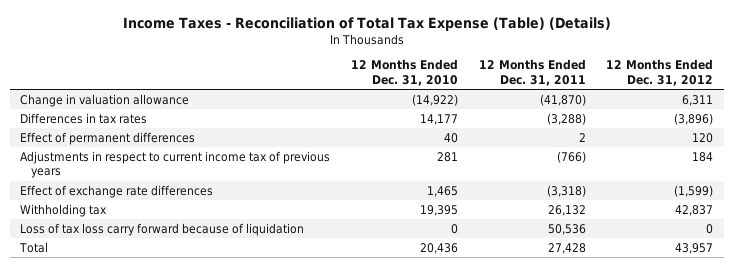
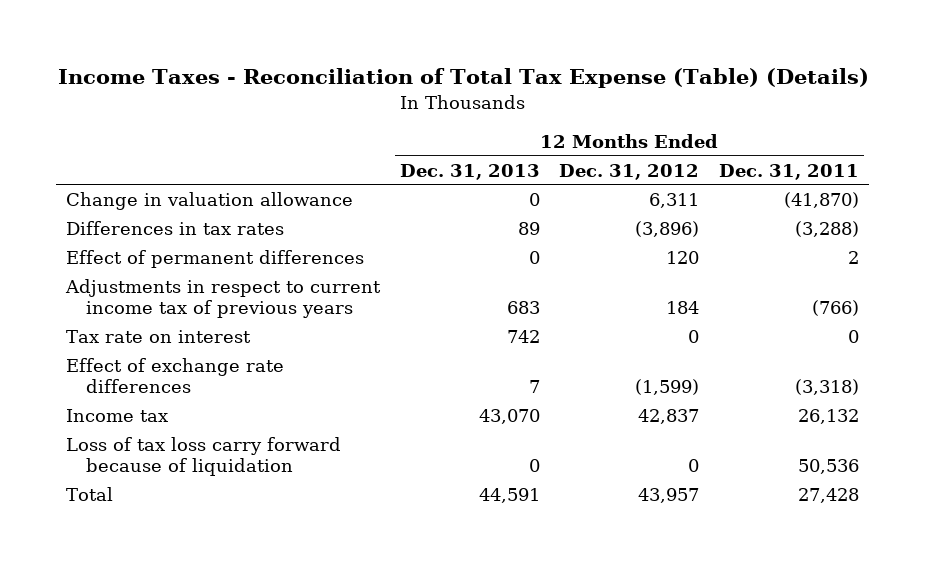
[350,59,458,87] 12 Months Ended Dec. 31, 2010 -> none
none -> [399,163,540,180] Dec. 31, 2013
none -> [66,330,252,344] Tax rate on interest
[20,203,108,217] Withholding tax -> [66,409,169,423] Income tax

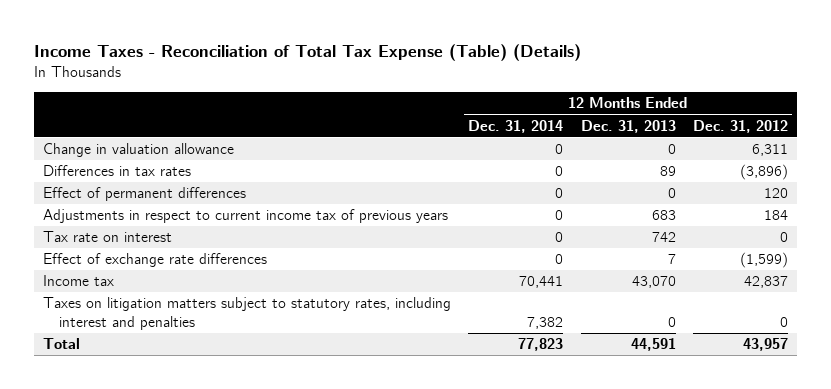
[718,163,859,180] Dec. 31, 2011 -> none
none -> [468,119,564,133] Dec. 31, 2014
[66,437,342,477] Loss of tax loss carry forward because of liquidation -> none
none -> [43,297,452,330] Taxes on litigation matters subject to statutory rates, including interest and penalties

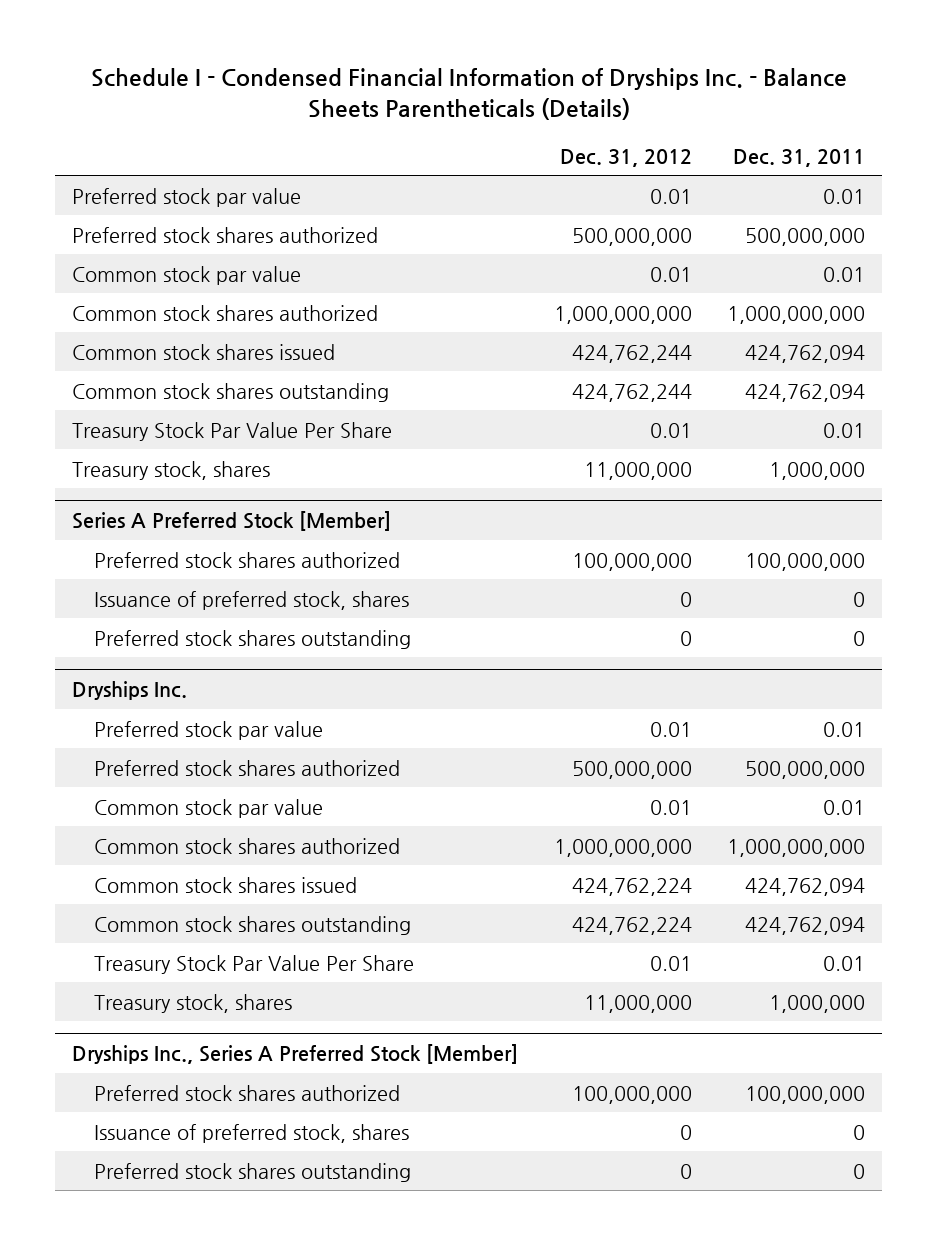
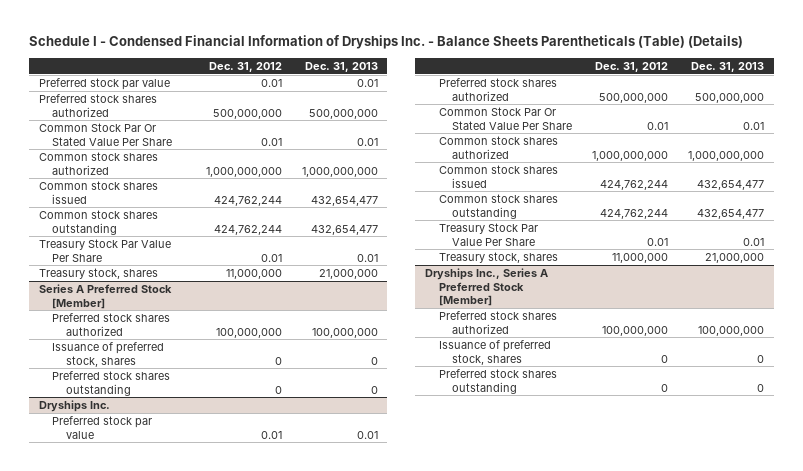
[90,68,847,121] Schedule I - Condensed Financial Information of Dryships Inc. - Balance Sheets Parentheticals (Details) -> [29,35,744,50] Schedule I - Condensed Financial Information of Dryships Inc. - Balance Sheets Parentheticals (Table) (Details)
[732,148,865,167] Dec. 31, 2011 -> none
none -> [304,61,378,72] Dec. 31, 2013
[72,265,302,285] Common stock par value -> [38,123,173,146] Common Stock Par Or Stated Value Per Share
[94,798,324,818] Common stock par value -> [438,107,573,130] Common Stock Par Or Stated Value Per Share
[571,877,692,896] 424,762,224 -> [599,179,668,190] 424,762,244
[571,916,692,935] 424,762,224 -> [599,208,668,219] 424,762,244

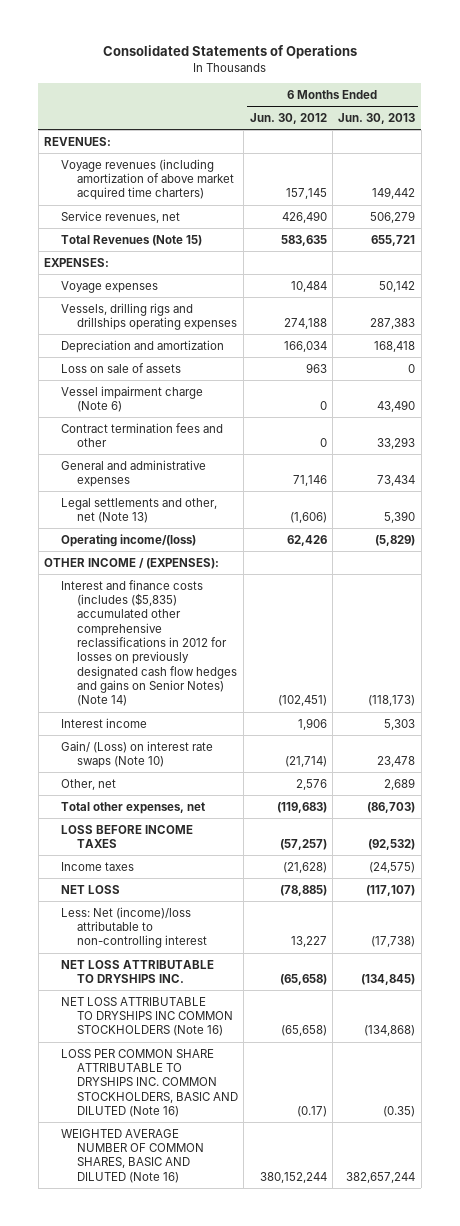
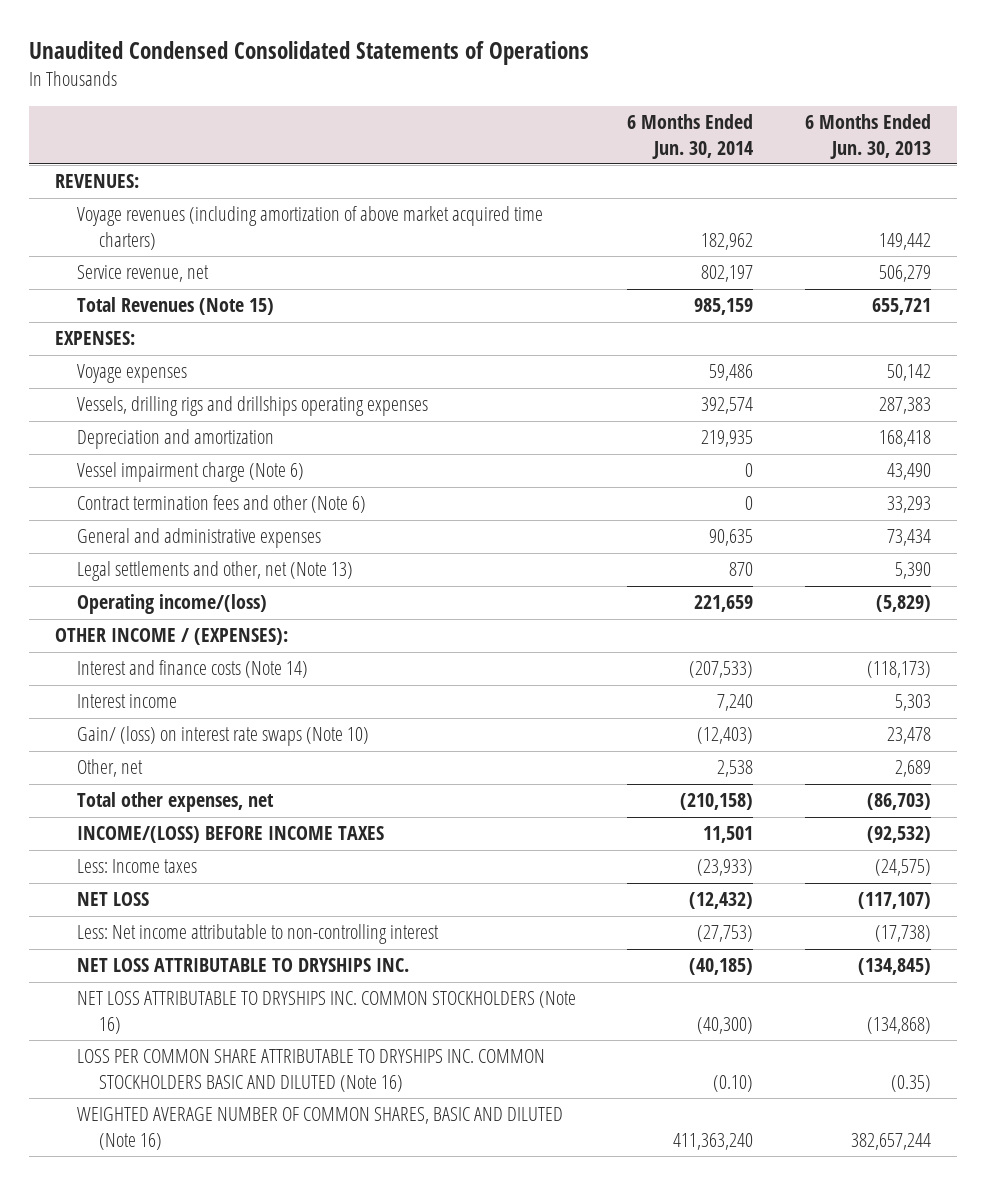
[102,45,357,60] Consolidated Statements of Operations -> [28,41,589,66] Unaudited Condensed Consolidated Statements of Operations
[249,112,327,124] Jun. 30, 2012 -> none
none -> [627,113,754,159] 6 Months Ended Jun. 30, 2014
[60,210,180,223] Service revenues, net -> [76,265,209,283] Service revenue, net
[60,362,181,373] Loss on sale of assets -> none
[60,422,223,448] Contract termination fees and other -> [76,495,366,514] Contract termination fees and other (Note 6)
[60,579,237,707] Interest and finance costs (includes ($5,835) accumulated other comprehensive reclassifications in 2012 for losses on previously designated cash flow hedges and gains on Senior Notes) (Note 14) -> [76,660,308,679] Interest and finance costs (Note 14)
[60,740,213,769] Gain/ (Loss) on interest rate swaps (Note 10) -> [76,726,369,747] Gain/ (loss) on interest rate swaps (Note 10)
[60,824,193,849] LOSS BEFORE INCOME TAXES -> [76,826,384,844] INCOME/(LOSS) BEFORE INCOME TAXES
[60,861,134,871] Income taxes -> [76,859,197,874] Less: Income taxes
[60,906,207,949] Less: Net (income)/loss attributable to non-controlling interest -> [76,924,439,945] Less: Net income attributable to non-controlling interest
[60,996,233,1037] NET LOSS ATTRIBUTABLE TO DRYSHIPS INC COMMON STOCKHOLDERS (Note 16) -> [76,991,576,1034] NET LOSS ATTRIBUTABLE TO DRYSHIPS INC. COMMON STOCKHOLDERS (Note 16)
[60,1048,238,1118] LOSS PER COMMON SHARE ATTRIBUTABLE TO DRYSHIPS INC. COMMON STOCKHOLDERS, BASIC AND DILUTED (Note 16) -> [76,1049,545,1092] LOSS PER COMMON SHARE ATTRIBUTABLE TO DRYSHIPS INC. COMMON STOCKHOLDERS BASIC AND DILUTED (Note 16)

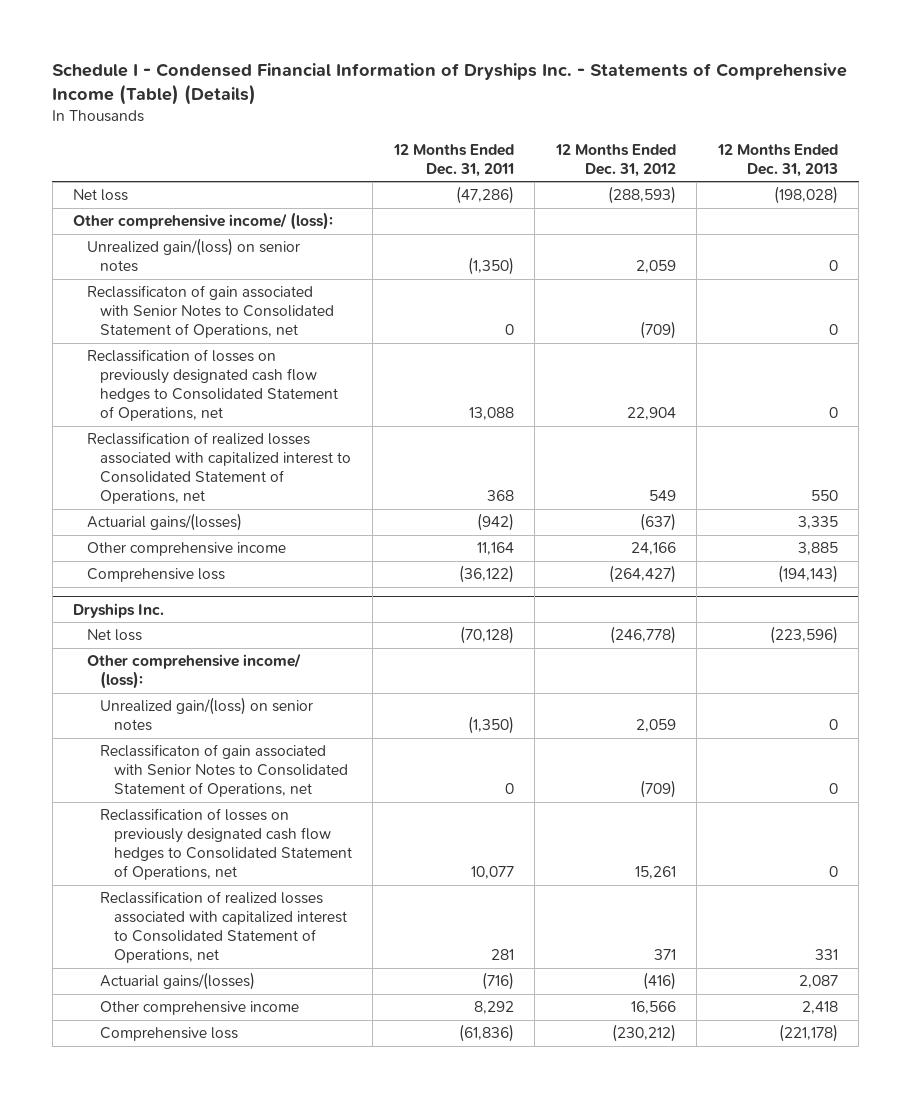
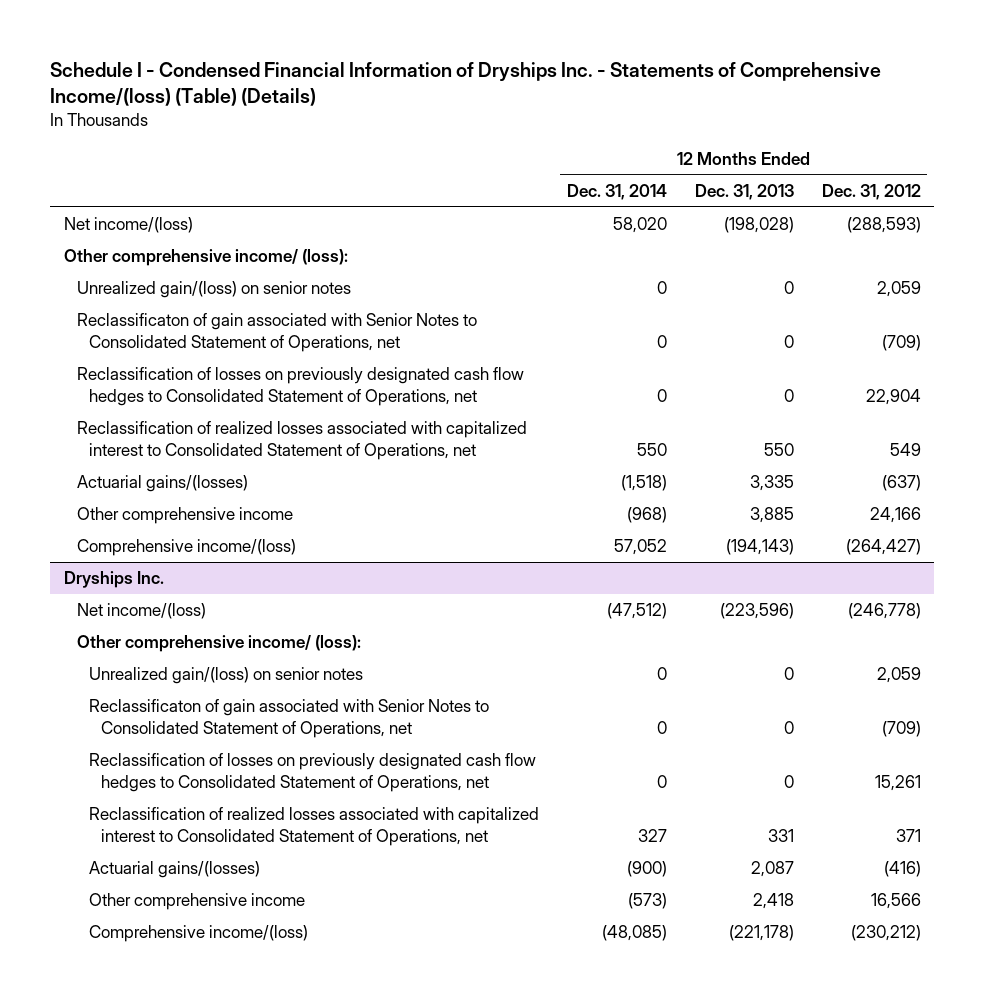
[52,63,848,106] Schedule I - Condensed Financial Information of Dryships Inc. - Statements of Comprehensive Income (Table) (Details) -> [50,61,882,106] Schedule I - Condensed Financial Information of Dryships Inc. - Statements of Comprehensive Income/(loss) (Table) (Details)
[392,143,514,177] 12 Months Ended Dec. 31, 2011 -> none
none -> [566,183,667,200] Dec. 31, 2014
[73,189,129,202] Net loss -> [64,217,194,234] Net income/(loss)
[86,568,225,583] Comprehensive loss -> [76,539,296,557] Comprehensive income/(loss)
[86,629,142,642] Net loss -> [76,603,206,620] Net income/(loss)
[100,1027,239,1042] Comprehensive loss -> [88,925,308,943] Comprehensive income/(loss)

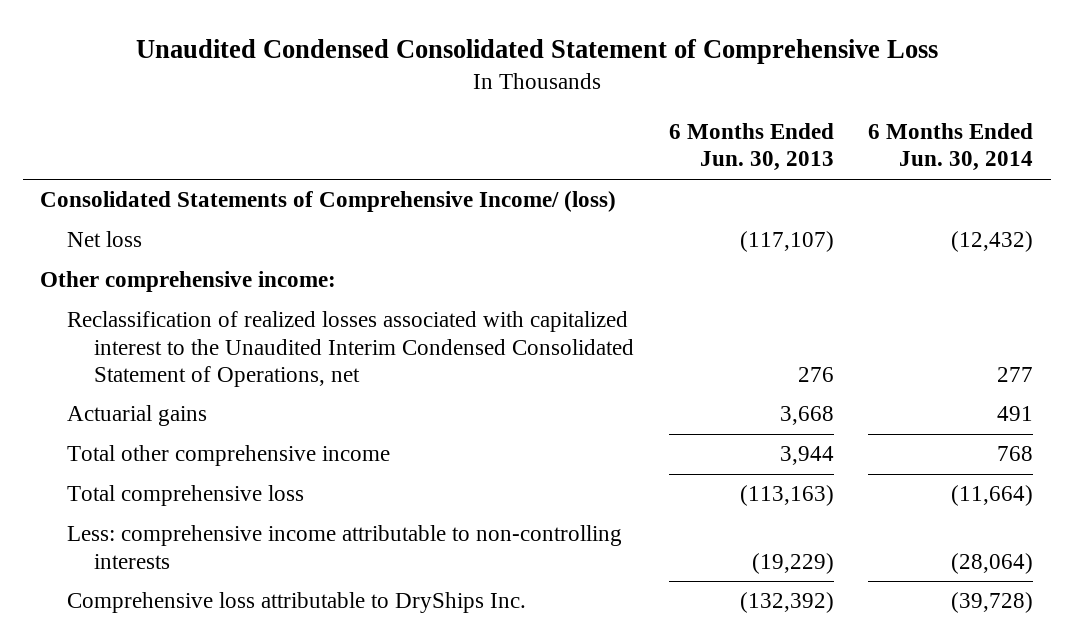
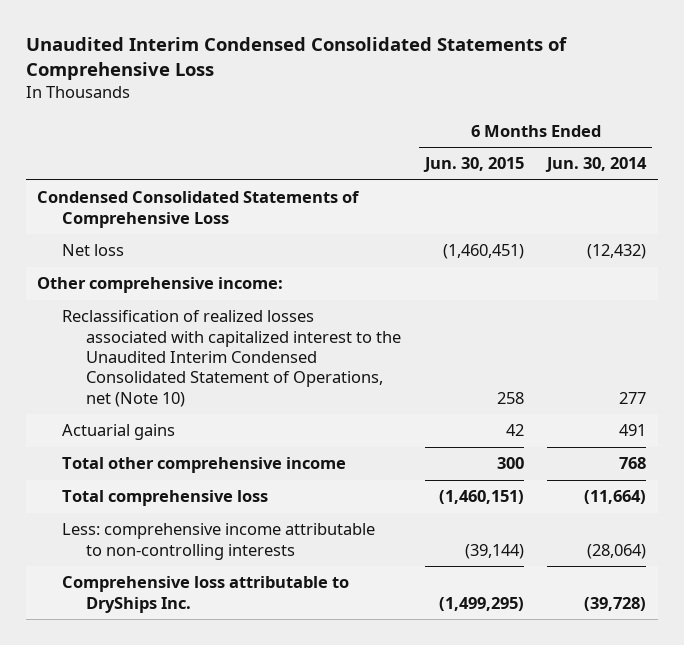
[135,39,938,65] Unaudited Condensed Consolidated Statement of Comprehensive Loss -> [25,36,567,81] Unaudited Interim Condensed Consolidated Statements of Comprehensive Loss
[668,123,834,172] 6 Months Ended Jun. 30, 2013 -> none
none -> [422,157,524,173] Jun. 30, 2015
[40,191,617,213] Consolidated Statements of Comprehensive Income/ (loss) -> [37,191,361,228] Condensed Consolidated Statements of Comprehensive Loss
[66,311,634,387] Reclassification of realized losses associated with capitalized interest to the Unaudited Interim Condensed Consolidated Statement of Operations, net -> [61,310,402,407] Reclassification of realized losses associated with capitalized interest to the Unaudited Interim Condensed Consolidated Statement of Operations, net (Note 10)

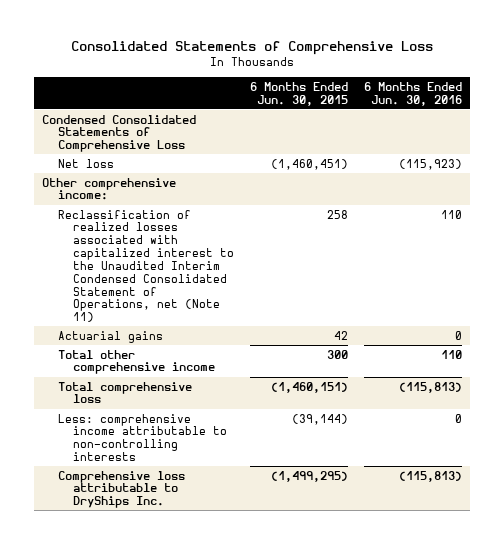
[25,36,567,81] Unaudited Interim Condensed Consolidated Statements of Comprehensive Loss -> [71,41,434,56] Consolidated Statements of Comprehensive Loss
[545,157,648,173] Jun. 30, 2014 -> none
none -> [364,81,463,106] 6 Months Ended Jun. 30, 2016
[61,310,402,407] Reclassification of realized losses associated with capitalized interest to the Unaudited Interim Condensed Consolidated Statement of Operations, net (Note 10) -> [57,209,235,323] Reclassification of realized losses associated with capitalized interest to the Unaudited Interim Condensed Consolidated Statement of Operations, net (Note 11)

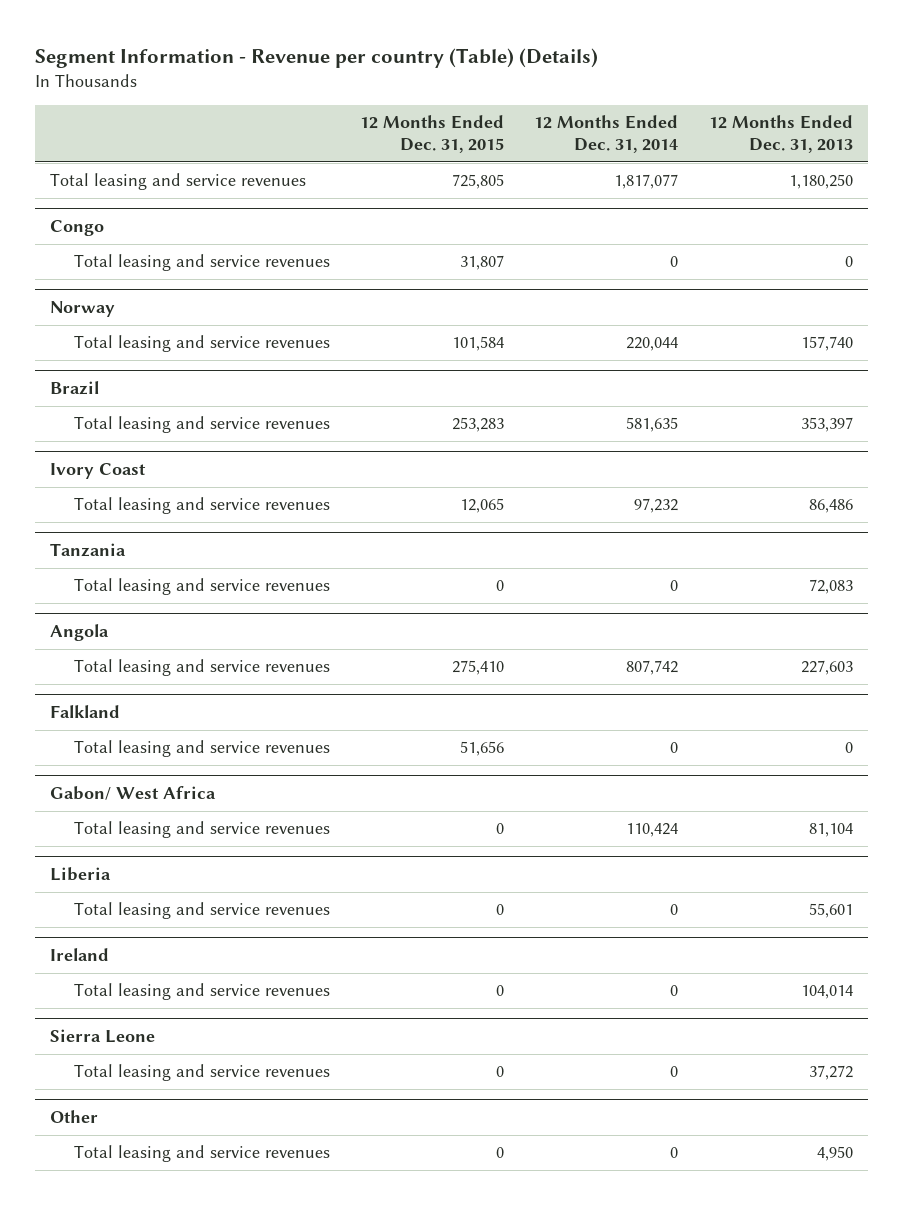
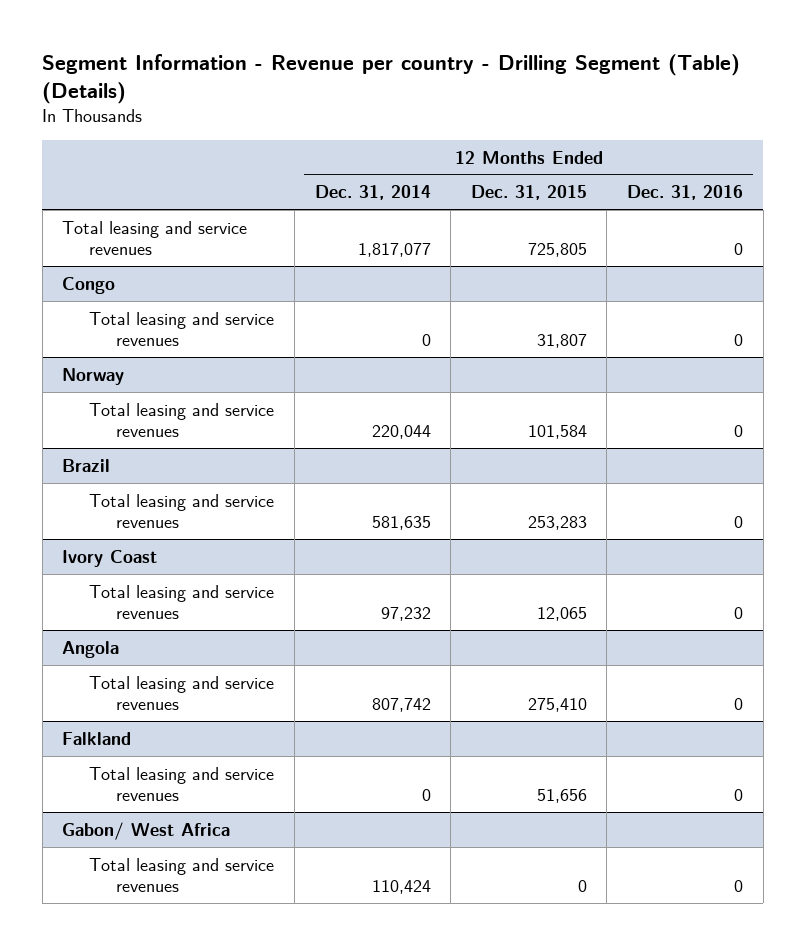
[35,48,599,69] Segment Information - Revenue per country (Table) (Details) -> [42,54,741,104] Segment Information - Revenue per country - Drilling Segment (Table) (Details)
[708,115,853,154] 12 Months Ended Dec. 31, 2013 -> none
none -> [627,185,744,201] Dec. 31, 2016
[50,543,127,558] Tanzania -> none
[73,578,330,596] Total leasing and service revenues -> none
[50,867,112,882] Liberia -> none
[73,902,330,920] Total leasing and service revenues -> none
[50,948,110,962] Ireland -> none
[73,983,330,1001] Total leasing and service revenues -> none
[50,1029,156,1044] Sierra Leone -> none
[73,1064,330,1082] Total leasing and service revenues -> none
[50,1110,99,1124] Other -> none
[73,1145,330,1163] Total leasing and service revenues -> none

